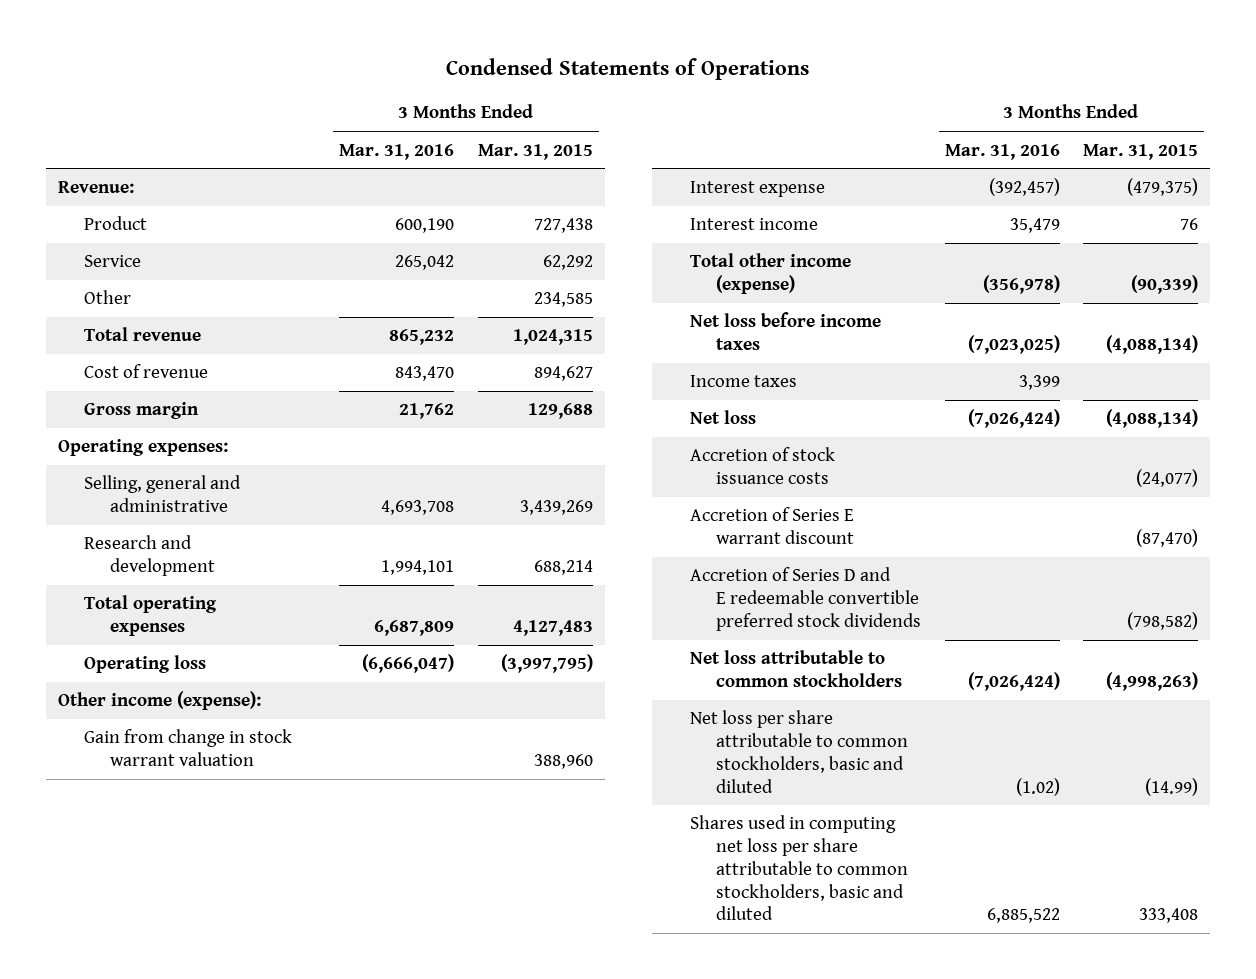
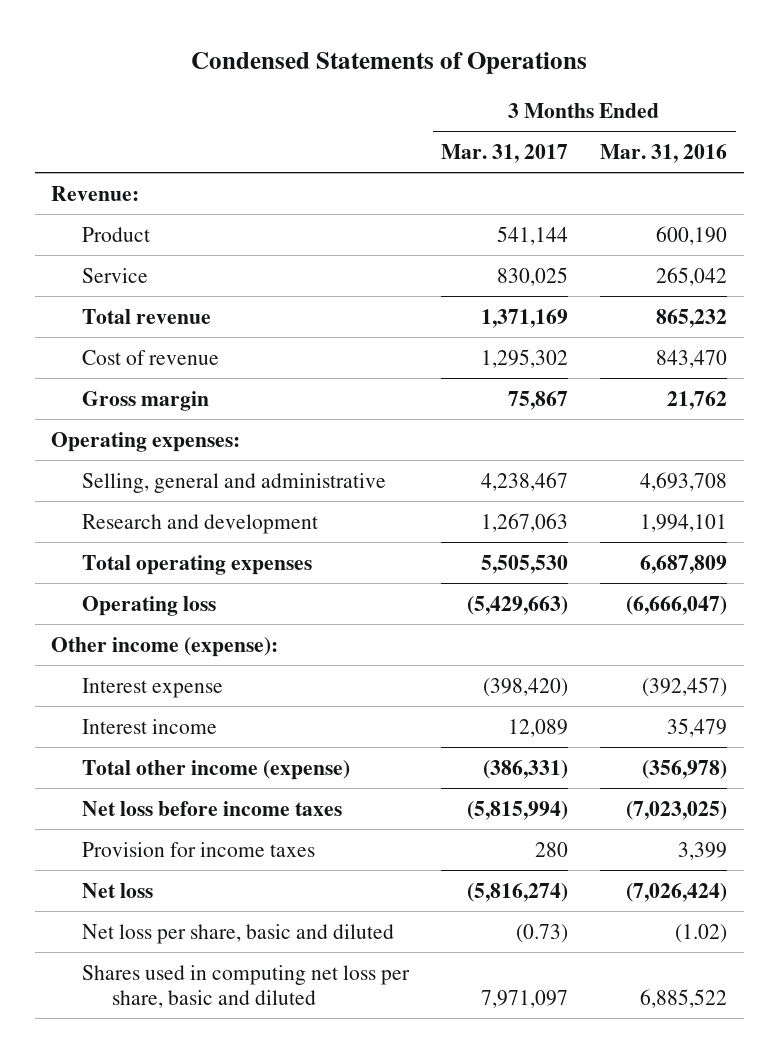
[477,143,593,160] Mar. 31, 2015 -> none
none -> [441,143,569,163] Mar. 31, 2017
[84,290,132,305] Other -> none
[84,729,293,767] Gain from change in stock warrant valuation -> none
[689,375,797,388] Income taxes -> [81,841,315,857] Provision for income taxes
[689,447,835,485] Accretion of stock issuance costs -> none
[689,507,854,545] Accretion of Series E warrant discount -> none
[689,567,921,631] Accretion of Series D and E redeemable convertible preferred stock dividends -> none
[689,650,902,688] Net loss attributable to common stockholders -> none
[689,710,908,793] Net loss per share attributable to common stockholders, basic and diluted -> [81,923,394,944] Net loss per share, basic and diluted
[689,815,908,921] Shares used in computing net loss per share attributable to common stockholders, basic and diluted -> [81,964,410,1008] Shares used in computing net loss per share, basic and diluted

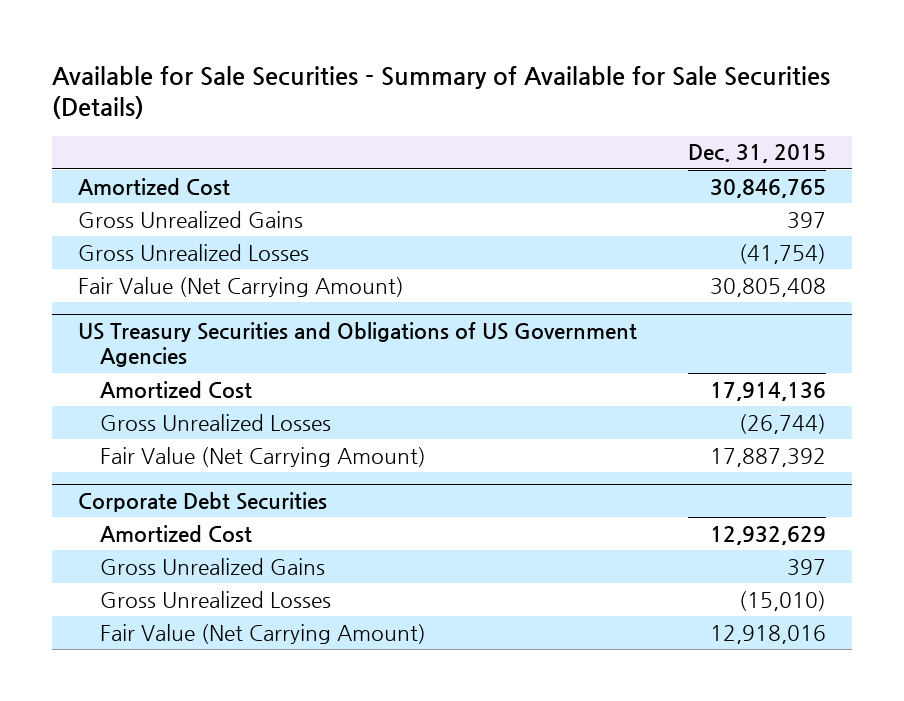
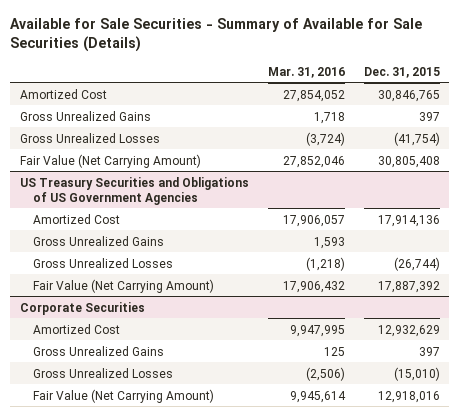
none -> [267,66,345,78] Mar. 31, 2016
none -> [32,235,164,246] Gross Unrealized Gains
[77,492,327,513] Corporate Debt Securities -> [19,301,145,315] Corporate Securities

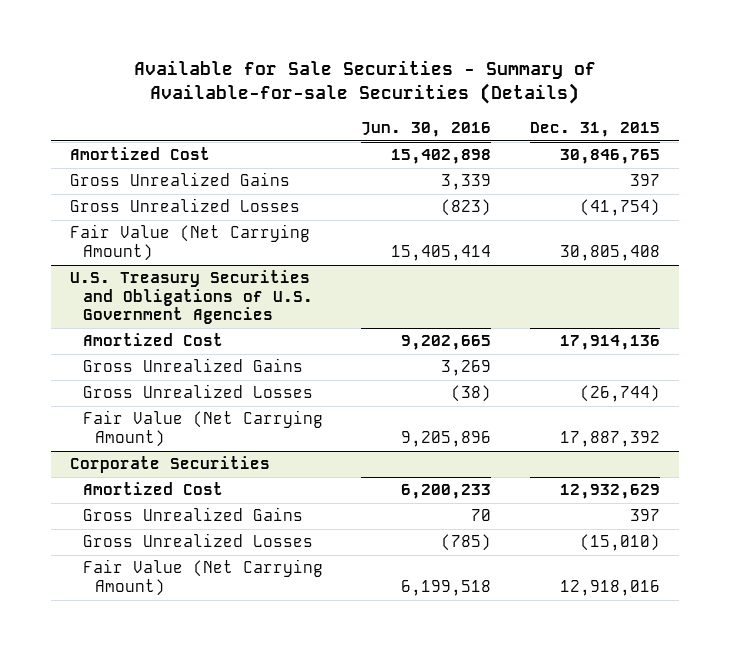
[10,18,423,52] Available for Sale Securities - Summary of Available for Sale Securities (Details) -> [133,60,596,105] Available for Sale Securities - Summary of Available-for-sale Securities (Details)
[267,66,345,78] Mar. 31, 2016 -> none
none -> [361,122,492,138] Jun. 30, 2016
[19,176,249,205] US Treasury Securities and Obligations of US Government Agencies -> [70,270,313,325] U.S. Treasury Securities and Obligations of U.S. Government Agencies

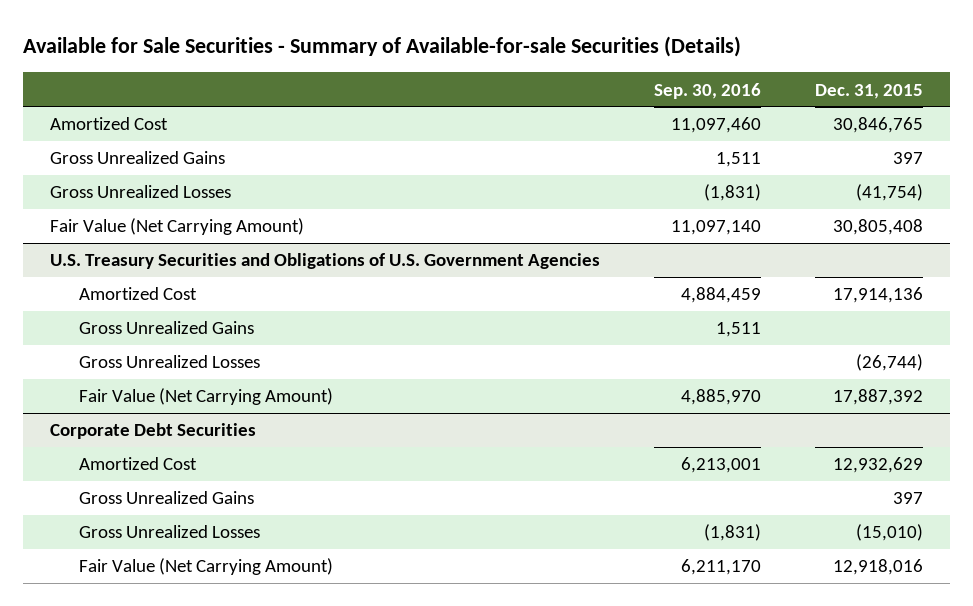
[361,122,492,138] Jun. 30, 2016 -> none
none -> [654,82,762,99] Sep. 30, 2016
[70,456,271,474] Corporate Securities -> [50,423,257,440] Corporate Debt Securities

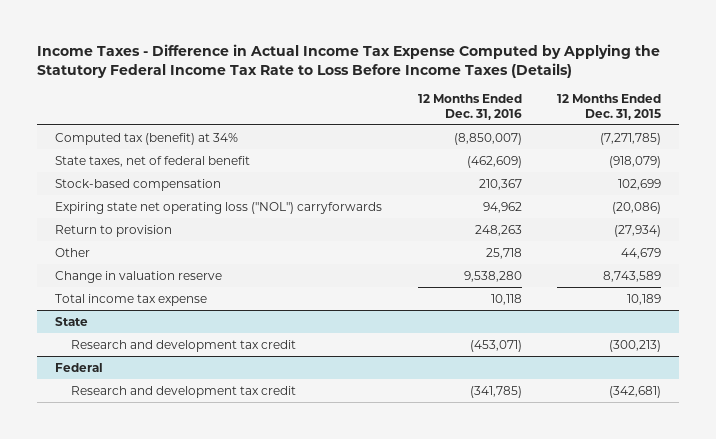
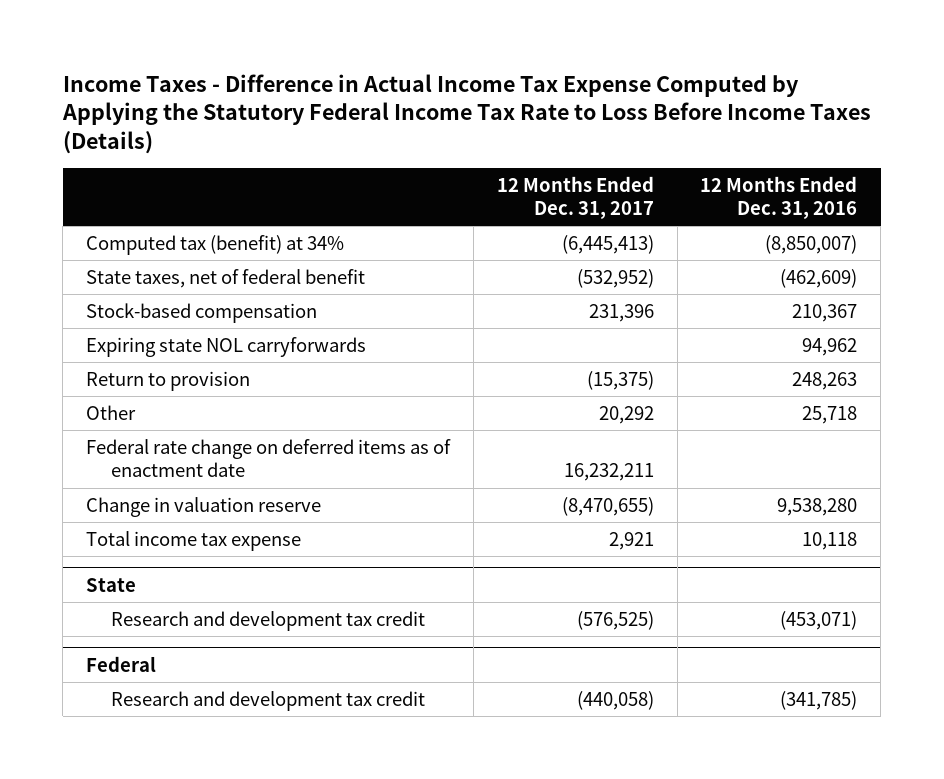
[557,94,662,120] 12 Months Ended Dec. 31, 2015 -> none
none -> [496,175,654,219] 12 Months Ended Dec. 31, 2017
[55,201,383,214] Expiring state net operating loss ("NOL") carryforwards -> [86,337,367,358] Expiring state NOL carryforwards
none -> [86,439,452,478] Federal rate change on deferred items as of enactment date

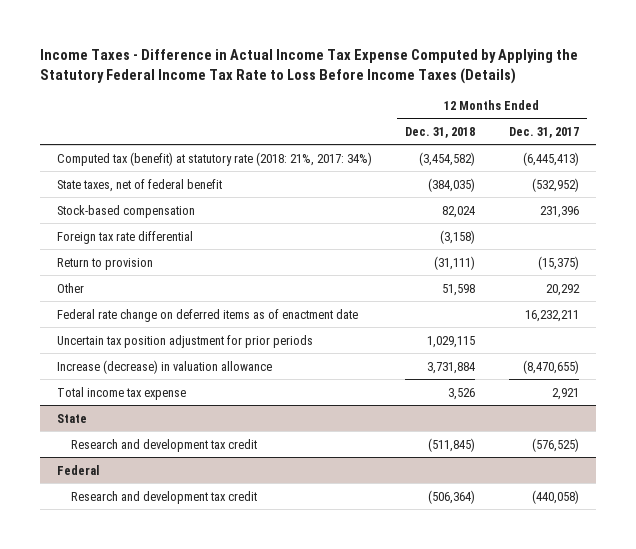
[700,175,858,219] 12 Months Ended Dec. 31, 2016 -> none
none -> [405,126,476,138] Dec. 31, 2018
[86,235,345,256] Computed tax (benefit) at 34% -> [56,151,372,166] Computed tax (benefit) at statutory rate (2018: 21%, 2017: 34%)
[86,337,367,358] Expiring state NOL carryforwards -> none
none -> [56,230,193,244] Foreign tax rate differential
none -> [56,334,313,348] Uncertain tax position adjustment for prior periods
[86,497,322,518] Change in valuation reserve -> [56,359,272,374] Increase (decrease) in valuation allowance

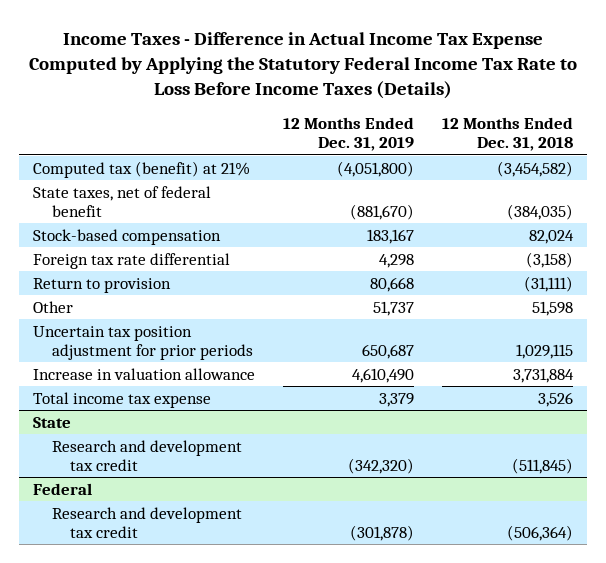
[508,126,579,138] Dec. 31, 2017 -> none
none -> [283,117,415,152] 12 Months Ended Dec. 31, 2019
[56,151,372,166] Computed tax (benefit) at statutory rate (2018: 21%, 2017: 34%) -> [33,160,251,178] Computed tax (benefit) at 21%
[56,308,358,322] Federal rate change on deferred items as of enactment date -> none
[56,359,272,374] Increase (decrease) in valuation allowance -> [33,367,256,380] Increase in valuation allowance

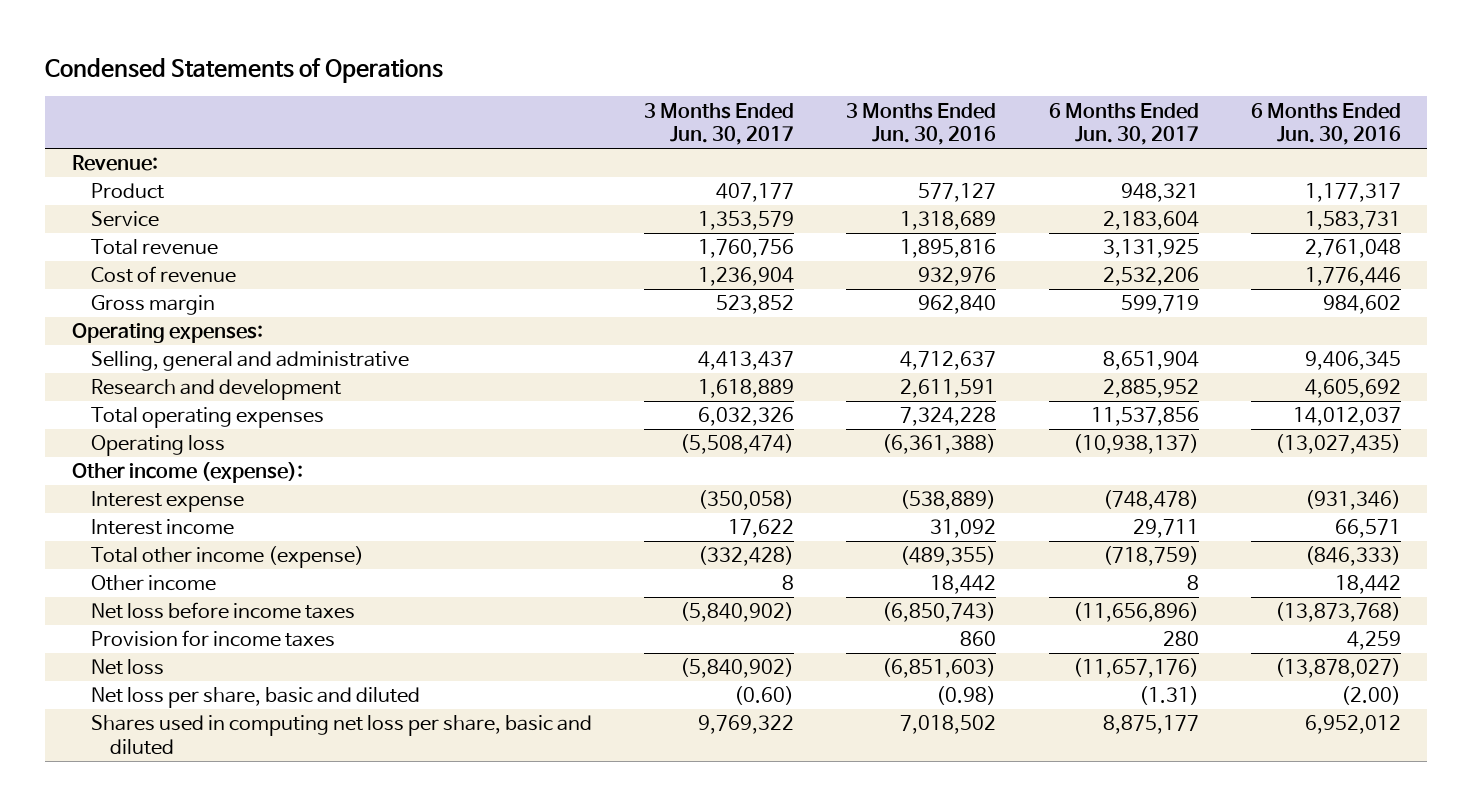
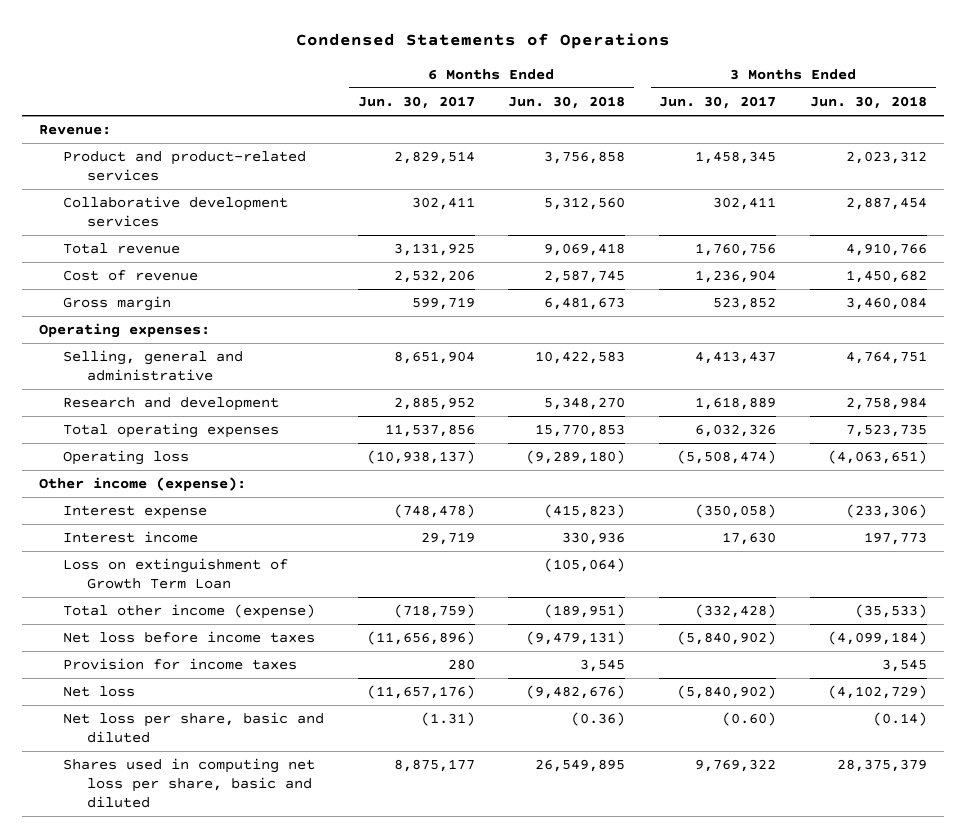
[846,102,997,146] 3 Months Ended Jun. 30, 2016 -> none
[1251,102,1402,146] 6 Months Ended Jun. 30, 2016 -> none
none -> [508,96,626,110] Jun. 30, 2018
none -> [810,96,928,110] Jun. 30, 2018
[90,211,159,228] Service -> none
[90,183,164,200] Product -> [62,151,306,182] Product and product-related services
[716,183,795,203] 407,177 -> [695,151,777,165] 1,458,345
[1120,183,1199,203] 948,321 -> [393,151,475,165] 2,829,514
none -> [62,196,288,228] Collaborative development services
[728,519,795,539] 17,622 -> [722,532,777,546] 17,630
[1132,519,1199,539] 29,711 -> [420,532,475,546] 29,719
none -> [62,558,288,590] Loss on extinguishment of Growth Term Loan
[90,575,216,592] Other income -> none

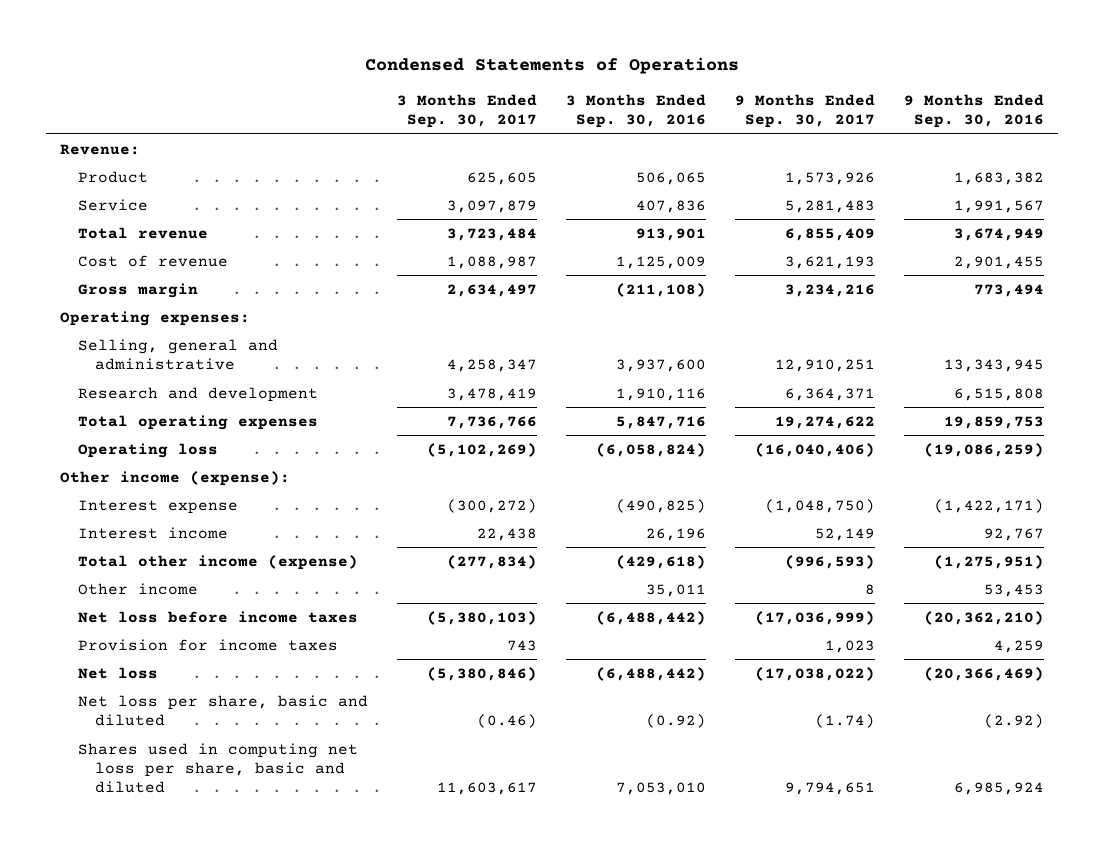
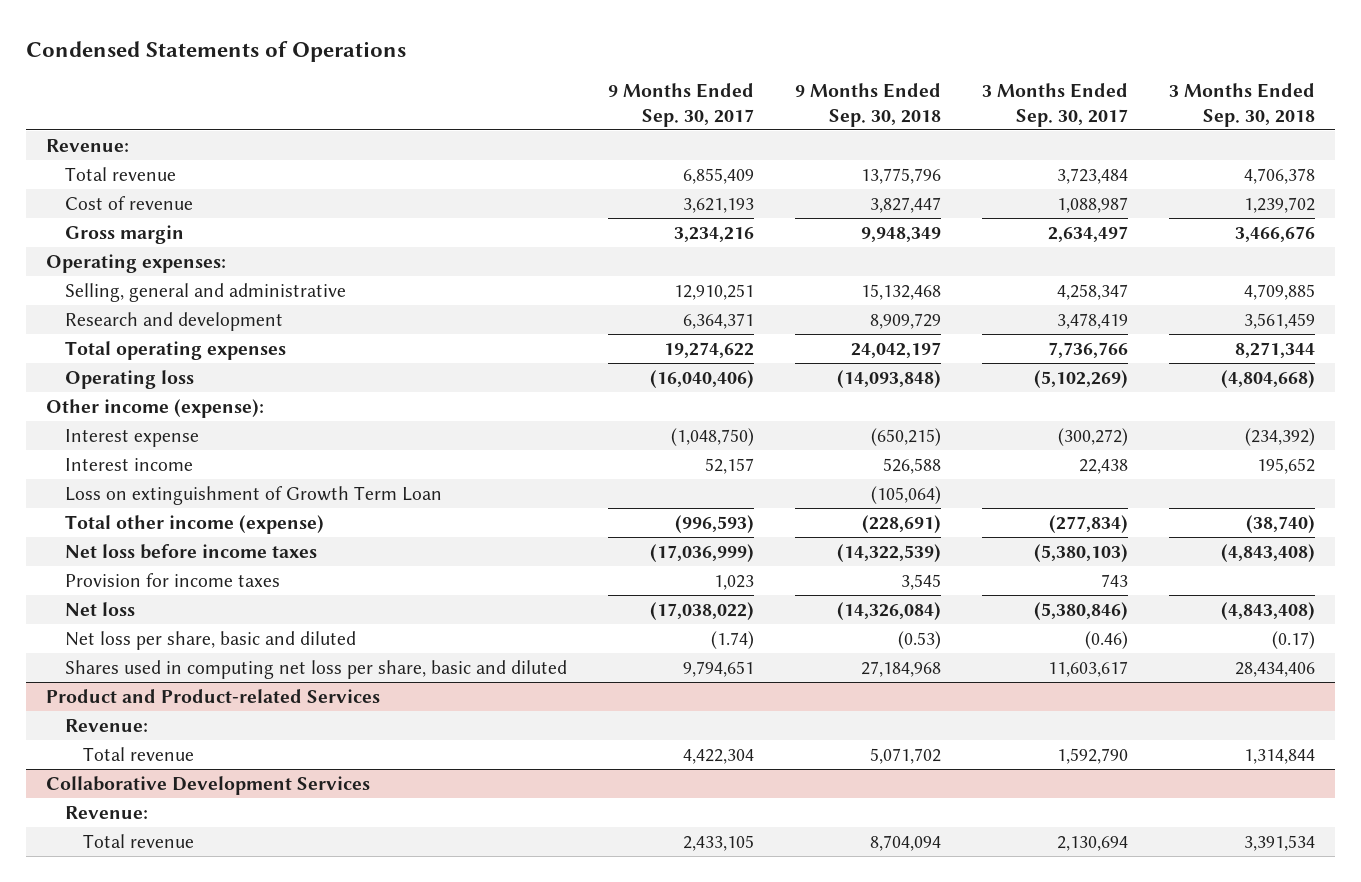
[565,93,706,129] 3 Months Ended Sep. 30, 2016 -> none
[903,93,1044,129] 9 Months Ended Sep. 30, 2016 -> none
none -> [794,83,941,127] 9 Months Ended Sep. 30, 2018
none -> [1168,83,1315,127] 3 Months Ended Sep. 30, 2018
[77,170,148,183] Product -> none
[77,198,148,211] Service -> none
[814,527,875,541] 52,149 -> [704,458,754,475] 52,157
none -> [64,486,442,506] Loss on extinguishment of Growth Term Loan
[77,582,198,595] Other income -> none
none -> [46,689,381,704] Product and Product-related Services
none -> [64,719,148,733] Revenue:
none -> [82,747,194,762] Total revenue
none -> [46,776,371,796] Collaborative Development Services
none -> [64,806,148,820] Revenue:
none -> [82,834,194,849] Total revenue

